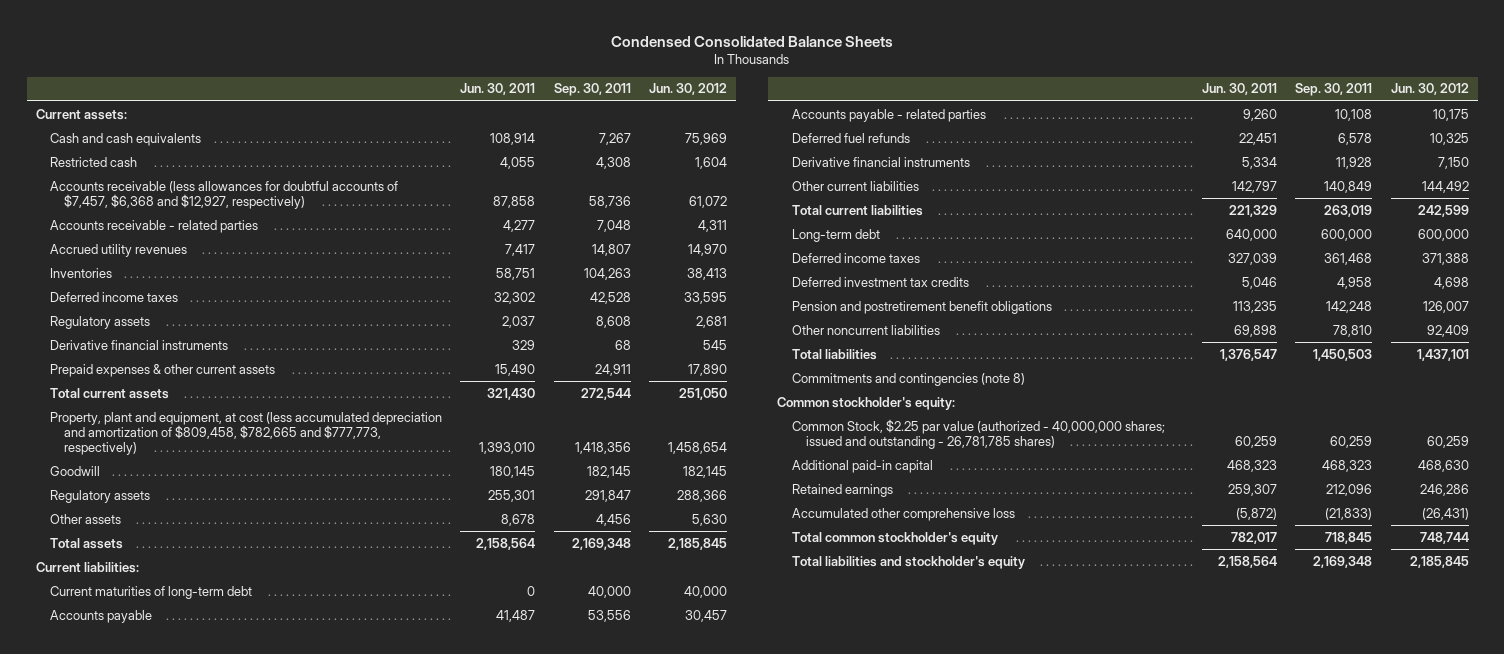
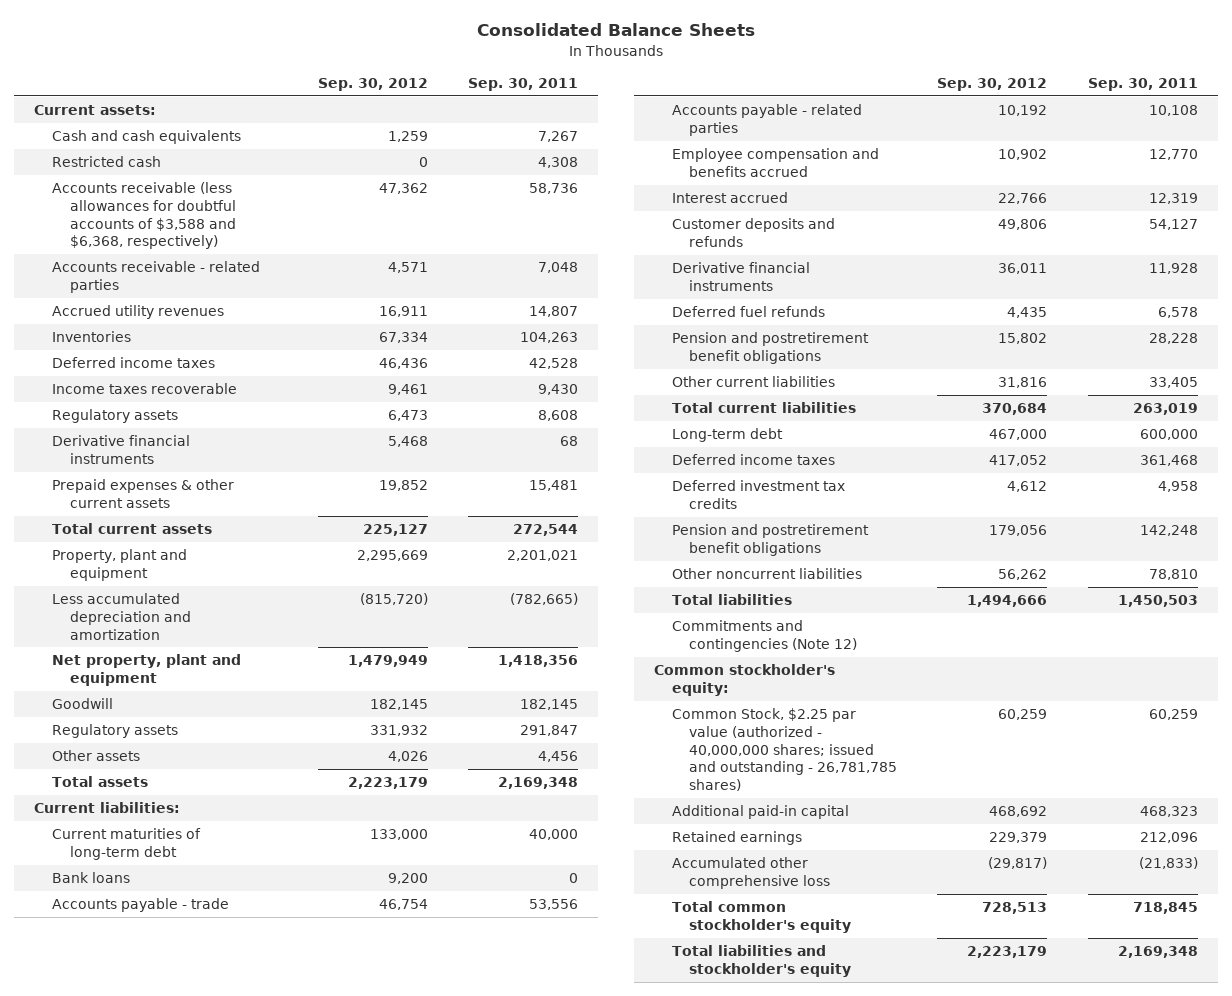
[611,35,894,47] Condensed Consolidated Balance Sheets -> [477,23,756,37] Consolidated Balance Sheets
[460,83,536,96] Jun. 30, 2011 -> none
[648,83,727,96] Jun. 30, 2012 -> none
none -> [317,77,428,91] Sep. 30, 2012
[50,180,399,209] Accounts receivable (less allowances for doubtful accounts of $7,457, $6,368 and $12,927, respectively) -> [52,182,236,250] Accounts receivable (less allowances for doubtful accounts of $3,588 and $6,368, respectively)
none -> [52,383,238,395] Income taxes recoverable
[594,363,631,376] 24,911 -> [529,480,579,492] 15,481
none -> [52,549,188,581] Property, plant and equipment
none -> [52,593,191,640] Less accumulated depreciation and amortization
[50,411,443,456] Property, plant and equipment, at cost (less accumulated depreciation and amortization of $809,458, $782,665 and $777,773, respectively) -> [52,654,242,686] Net property, plant and equipment
none -> [52,872,131,884] Bank loans
[50,609,153,623] Accounts payable -> [52,898,230,913] Accounts payable - trade
none -> [671,148,879,177] Employee compensation and benefits accrued
none -> [671,192,788,204] Interest accrued
none -> [671,218,835,247] Customer deposits and refunds
[791,132,910,143] Deferred fuel refunds -> [671,306,825,318] Deferred fuel refunds
none -> [671,332,869,364] Pension and postretirement benefit obligations
[1324,180,1373,193] 140,849 -> [1148,377,1198,389] 33,405
[791,372,1025,386] Commitments and contingencies (note 8) -> [671,620,858,652] Commitments and contingencies (Note 12)

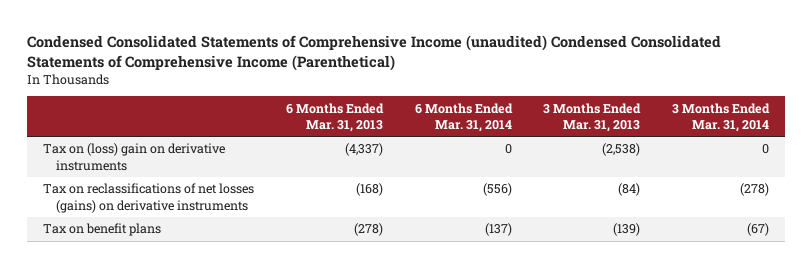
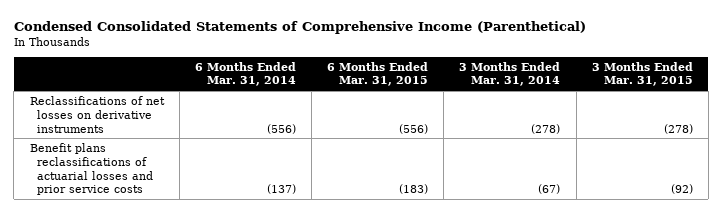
[27,35,722,71] Condensed Consolidated Statements of Comprehensive Income (unaudited) Condensed Consolidated Statements of Comprehensive Income (Parenthetical) -> [13,20,586,34] Condensed Consolidated Statements of Comprehensive Income (Parenthetical)
[285,102,384,132] 6 Months Ended Mar. 31, 2013 -> none
[543,102,642,132] 3 Months Ended Mar. 31, 2013 -> none
none -> [327,61,429,87] 6 Months Ended Mar. 31, 2015
none -> [591,61,693,87] 3 Months Ended Mar. 31, 2015
[43,143,226,171] Tax on (loss) gain on derivative instruments -> none
[43,183,255,213] Tax on reclassifications of net losses (gains) on derivative instruments -> [29,95,165,133] Reclassifications of net losses on derivative instruments
[43,223,162,237] Tax on benefit plans -> [29,142,154,196] Benefit plans reclassifications of actuarial losses and prior service costs

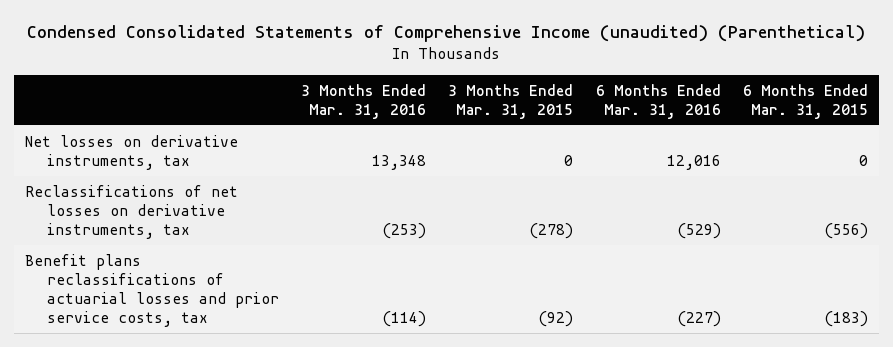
[13,20,586,34] Condensed Consolidated Statements of Comprehensive Income (Parenthetical) -> [27,25,866,43] Condensed Consolidated Statements of Comprehensive Income (unaudited) (Parenthetical)
[194,61,296,87] 6 Months Ended Mar. 31, 2014 -> none
[459,61,561,87] 3 Months Ended Mar. 31, 2014 -> none
none -> [301,83,427,119] 3 Months Ended Mar. 31, 2016
none -> [595,83,721,119] 6 Months Ended Mar. 31, 2016
none -> [24,134,238,170] Net losses on derivative instruments, tax
[29,95,165,133] Reclassifications of net losses on derivative instruments -> [24,184,238,239] Reclassifications of net losses on derivative instruments, tax
[29,142,154,196] Benefit plans reclassifications of actuarial losses and prior service costs -> [24,253,280,327] Benefit plans reclassifications of actuarial losses and prior service costs, tax

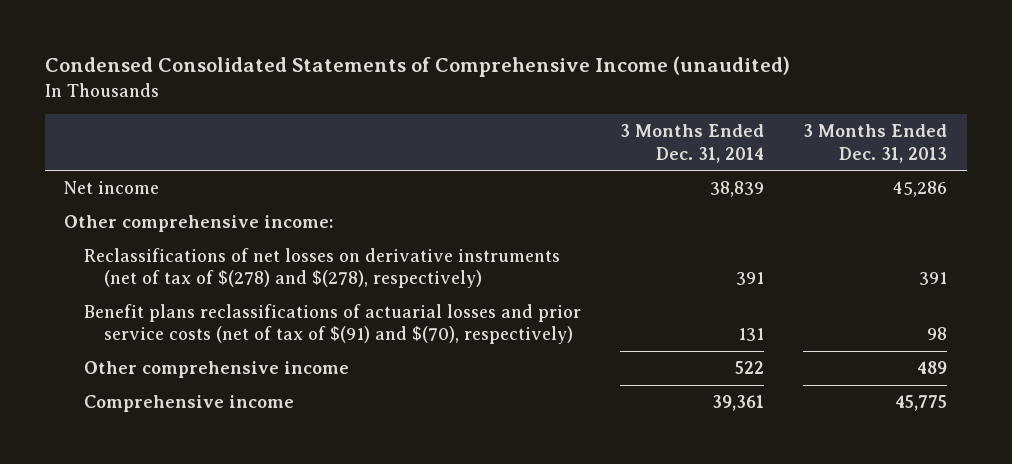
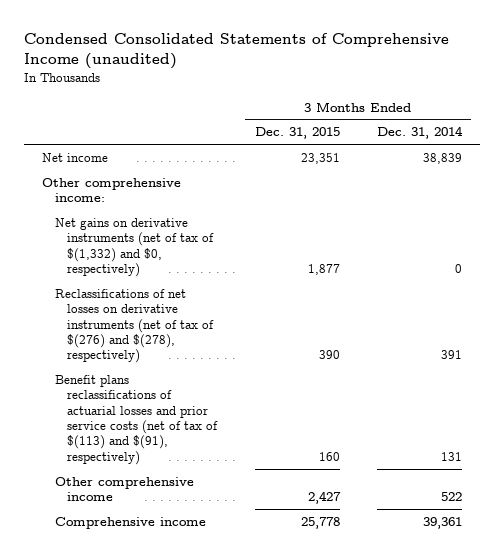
[803,124,948,163] 3 Months Ended Dec. 31, 2013 -> none
none -> [254,127,340,140] Dec. 31, 2015
none -> [54,217,215,278] Net gains on derivative instruments (net of tax of $(1,332) and $0, respectively)
[83,247,560,289] Reclassifications of net losses on derivative instruments (net of tax of $(278) and $(278), respectively) -> [54,288,215,364] Reclassifications of net losses on derivative instruments (net of tax of $(276) and $(278), respectively)
[83,303,581,345] Benefit plans reclassifications of actuarial losses and prior service costs (net of tax of $(91) and $(70), respectively) -> [54,374,219,465] Benefit plans reclassifications of actuarial losses and prior service costs (net of tax of $(113) and $(91), respectively)

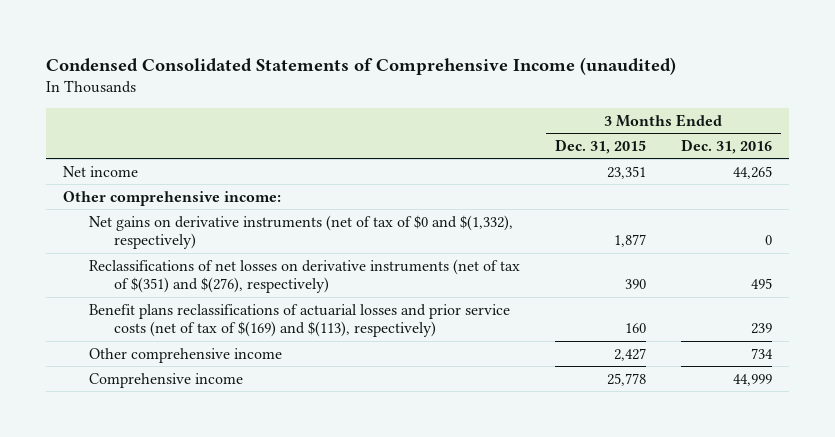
[376,126,463,140] Dec. 31, 2014 -> none
none -> [680,138,772,154] Dec. 31, 2016
[54,217,215,278] Net gains on derivative instruments (net of tax of $(1,332) and $0, respectively) -> [88,214,513,250] Net gains on derivative instruments (net of tax of $0 and $(1,332), respectively)
[54,288,215,364] Reclassifications of net losses on derivative instruments (net of tax of $(276) and $(278), respectively) -> [88,258,520,294] Reclassifications of net losses on derivative instruments (net of tax of $(351) and $(276), respectively)
[54,374,219,465] Benefit plans reclassifications of actuarial losses and prior service costs (net of tax of $(113) and $(91), respectively) -> [88,303,510,338] Benefit plans reclassifications of actuarial losses and prior service costs (net of tax of $(169) and $(113), respectively)

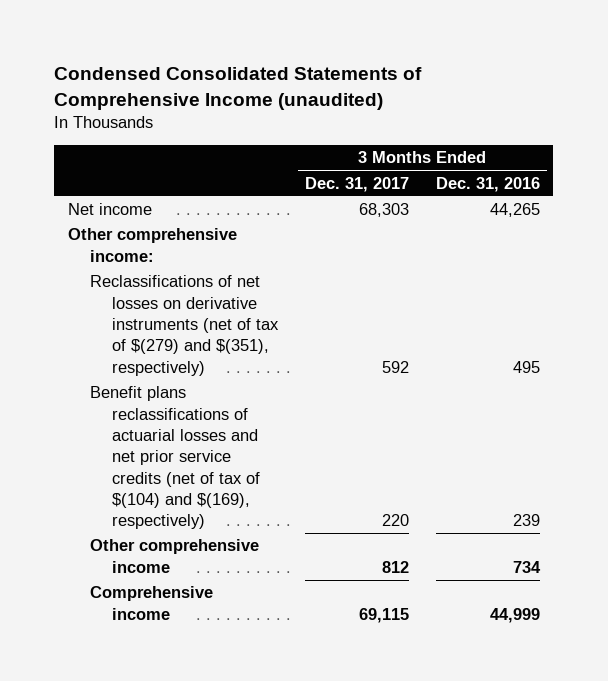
[554,138,646,154] Dec. 31, 2015 -> none
none -> [304,176,409,192] Dec. 31, 2017
[88,214,513,250] Net gains on derivative instruments (net of tax of $0 and $(1,332), respectively) -> none
[88,258,520,294] Reclassifications of net losses on derivative instruments (net of tax of $(351) and $(276), respectively) -> [89,275,279,376] Reclassifications of net losses on derivative instruments (net of tax of $(279) and $(351), respectively)
[88,303,510,338] Benefit plans reclassifications of actuarial losses and prior service costs (net of tax of $(169) and $(113), respectively) -> [89,386,260,530] Benefit plans reclassifications of actuarial losses and net prior service credits (net of tax of $(104) and $(169), respectively)

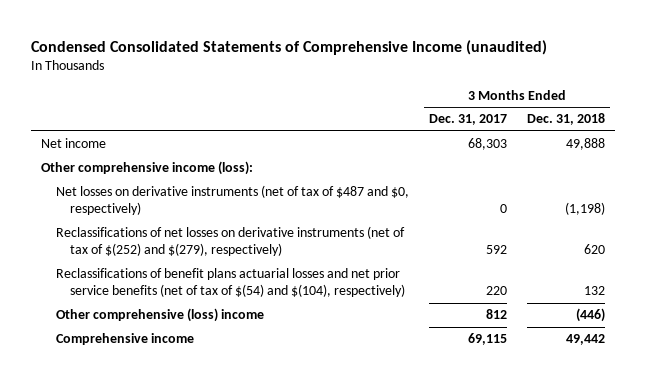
[435,176,540,192] Dec. 31, 2016 -> none
none -> [526,113,605,126] Dec. 31, 2018
[67,228,237,262] Other comprehensive income: -> [41,161,254,176] Other comprehensive income (loss):
none -> [55,185,409,216] Net losses on derivative instruments (net of tax of $487 and $0, respectively)
[89,275,279,376] Reclassifications of net losses on derivative instruments (net of tax of $(279) and $(351), respectively) -> [55,226,405,257] Reclassifications of net losses on derivative instruments (net of tax of $(252) and $(279), respectively)
[89,386,260,530] Benefit plans reclassifications of actuarial losses and net prior service credits (net of tax of $(104) and $(169), respectively) -> [55,268,406,298] Reclassifications of benefit plans actuarial losses and net prior service benefits (net of tax of $(54) and $(104), respectively)
[89,539,259,573] Other comprehensive income -> [55,308,264,323] Other comprehensive (loss) income

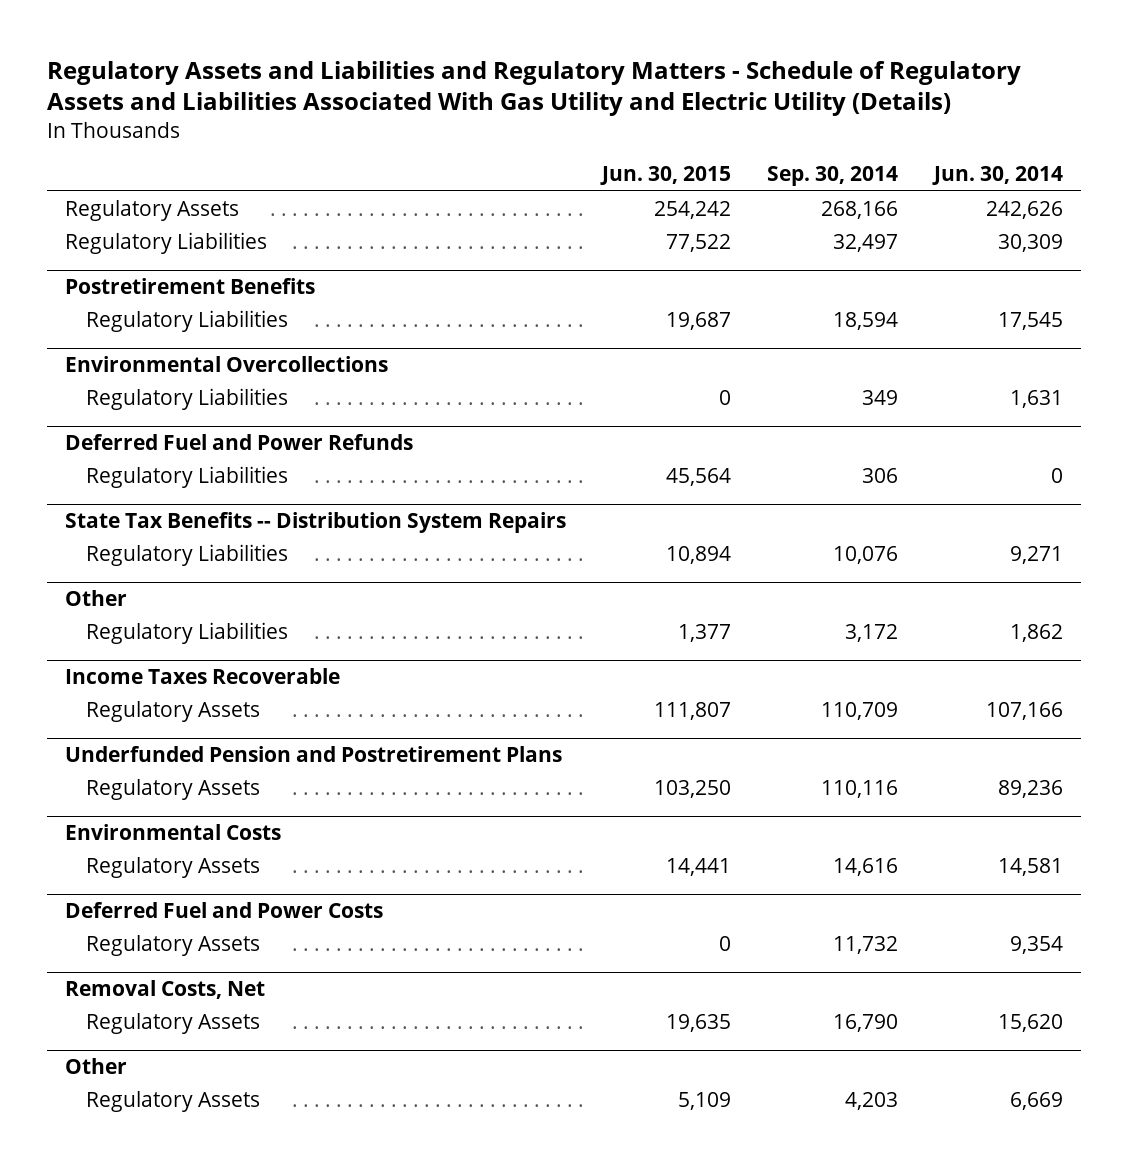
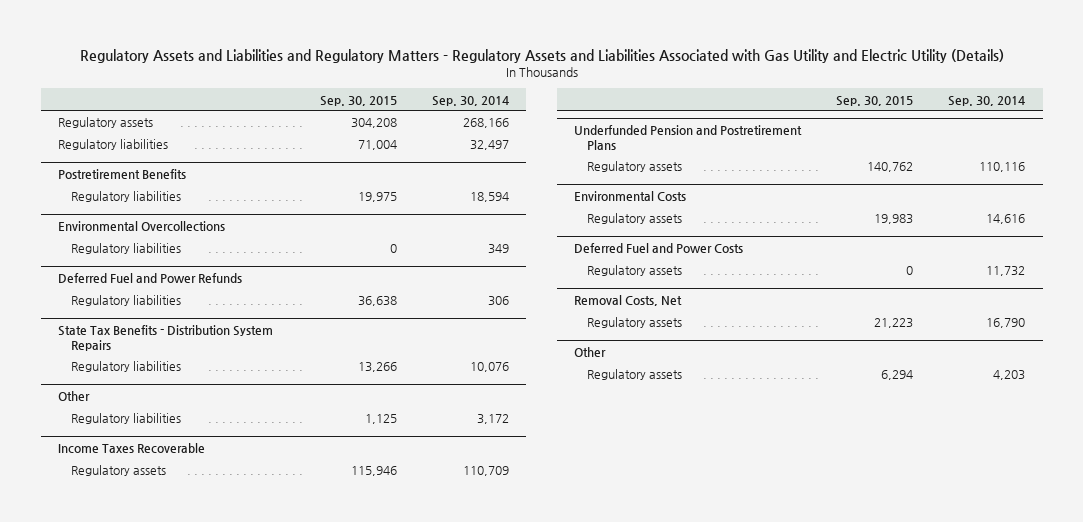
[47,60,1022,117] Regulatory Assets and Liabilities and Regulatory Matters - Schedule of Regulatory Assets and Liabilities Associated With Gas Utility and Electric Utility (Details) -> [79,48,1004,63] Regulatory Assets and Liabilities and Regulatory Matters - Regulatory Assets and Liabilities Associated with Gas Utility and Electric Utility (Details)
[599,166,731,186] Jun. 30, 2015 -> none
[931,166,1063,186] Jun. 30, 2014 -> none
none -> [320,95,398,106] Sep. 30, 2015
[65,199,240,221] Regulatory Assets -> [58,117,154,129] Regulatory assets
[65,231,268,254] Regulatory Liabilities -> [58,139,169,151] Regulatory liabilities
[86,309,289,332] Regulatory Liabilities -> [70,191,181,203] Regulatory liabilities
[86,387,289,410] Regulatory Liabilities -> [70,243,181,255] Regulatory liabilities
[86,465,289,488] Regulatory Liabilities -> [70,295,181,307] Regulatory liabilities
[65,512,567,534] State Tax Benefits -- Distribution System Repairs -> [58,324,274,351] State Tax Benefits - Distribution System Repairs
[86,543,289,566] Regulatory Liabilities -> [70,361,181,373] Regulatory liabilities
[86,621,289,644] Regulatory Liabilities -> [70,413,181,425] Regulatory liabilities
[86,700,261,722] Regulatory Assets -> [70,465,166,477] Regulatory assets
[86,778,261,800] Regulatory Assets -> [587,161,683,173] Regulatory assets
[86,856,261,878] Regulatory Assets -> [587,213,683,225] Regulatory assets
[86,934,261,956] Regulatory Assets -> [587,265,683,277] Regulatory assets
[86,1012,261,1034] Regulatory Assets -> [587,317,683,329] Regulatory assets
[86,1090,261,1112] Regulatory Assets -> [587,369,683,381] Regulatory assets

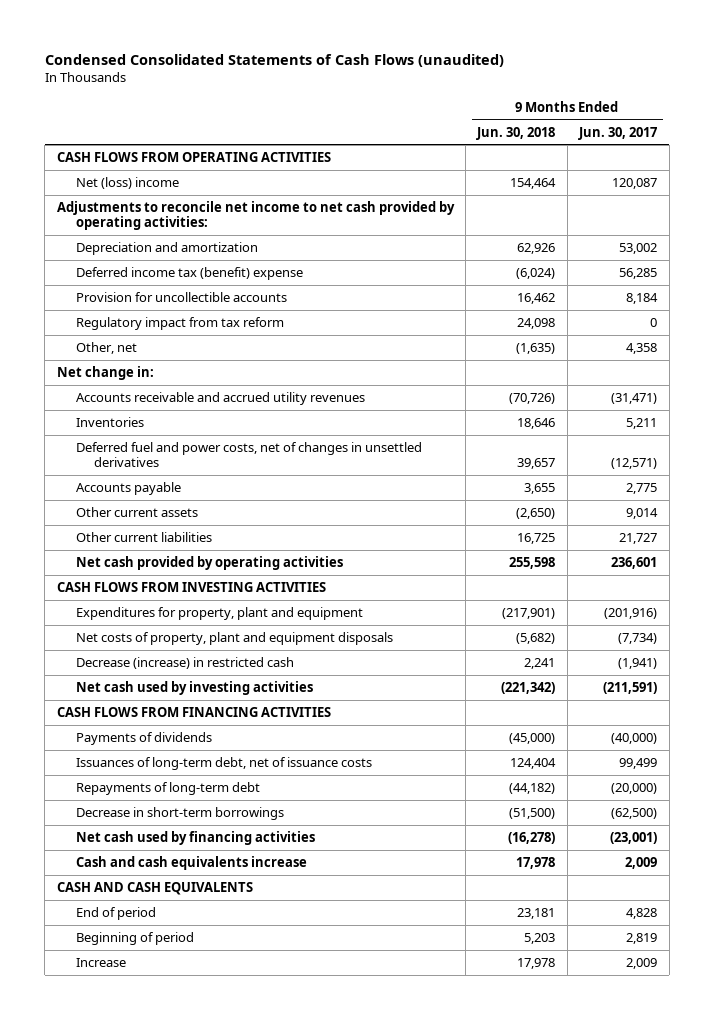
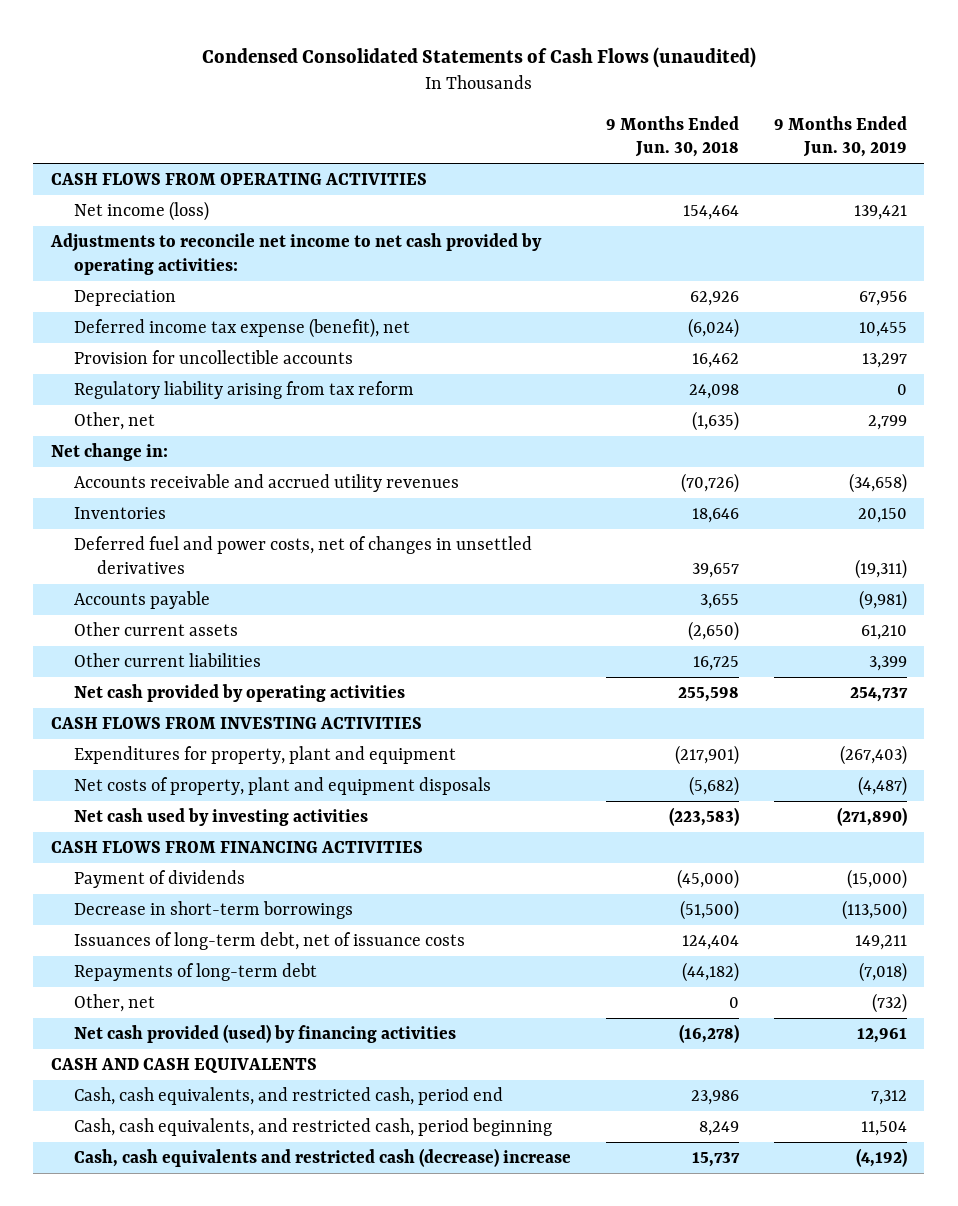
[578,126,658,140] Jun. 30, 2017 -> none
none -> [773,115,907,158] 9 Months Ended Jun. 30, 2019
[75,177,179,190] Net (loss) income -> [73,201,209,222] Net income (loss)
[75,242,258,256] Depreciation and amortization -> [73,290,176,307] Depreciation
[75,267,303,281] Deferred income tax (benefit) expense -> [73,318,410,339] Deferred income tax expense (benefit), net
[75,317,284,331] Regulatory impact from tax reform -> [73,381,414,400] Regulatory liability arising from tax reform
[75,657,294,670] Decrease (increase) in restricted cash -> none
[501,682,556,695] (221,342) -> [668,807,739,827] (223,583)
[75,732,212,746] Payments of dividends -> [73,870,245,889] Payment of dividends
[75,807,284,821] Decrease in short-term borrowings -> [73,901,353,920] Decrease in short-term borrowings
[75,856,307,871] Cash and cash equivalents increase -> none
none -> [73,994,155,1013] Other, net
[75,831,315,846] Net cash used by financing activities -> [73,1024,456,1044] Net cash provided (used) by financing activities
[75,907,156,921] End of period -> none
[75,932,194,946] Beginning of period -> none
[75,958,126,968] Increase -> none
none -> [73,1087,503,1106] Cash, cash equivalents, and restricted cash, period end
none -> [73,1118,552,1137] Cash, cash equivalents, and restricted cash, period beginning
none -> [73,1148,571,1168] Cash, cash equivalents and restricted cash (decrease) increase

